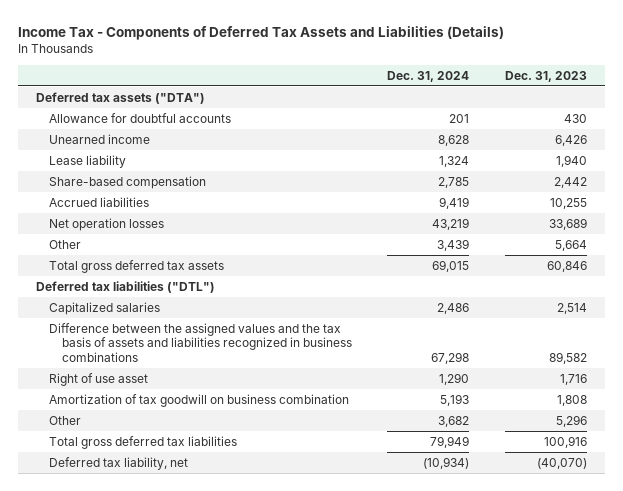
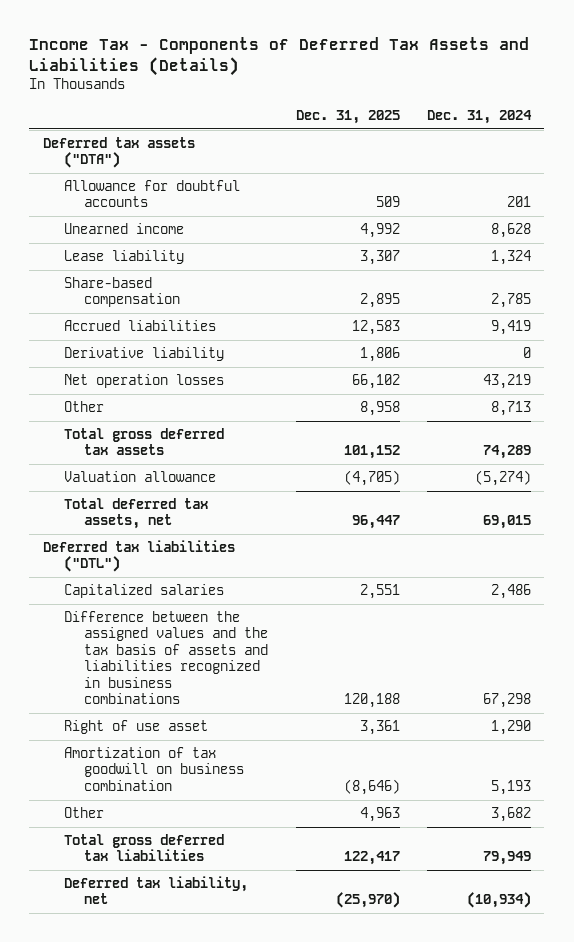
[504,70,587,82] Dec. 31, 2023 -> none
none -> [295,110,400,125] Dec. 31, 2025
none -> [63,347,224,362] Derivative liability
[437,238,470,251] 3,439 -> [490,401,531,417] 8,713
[432,259,470,272] 69,015 -> [482,445,531,460] 74,289
none -> [63,471,216,483] Valuation allowance
none -> [63,498,208,530] Total deferred tax assets, net

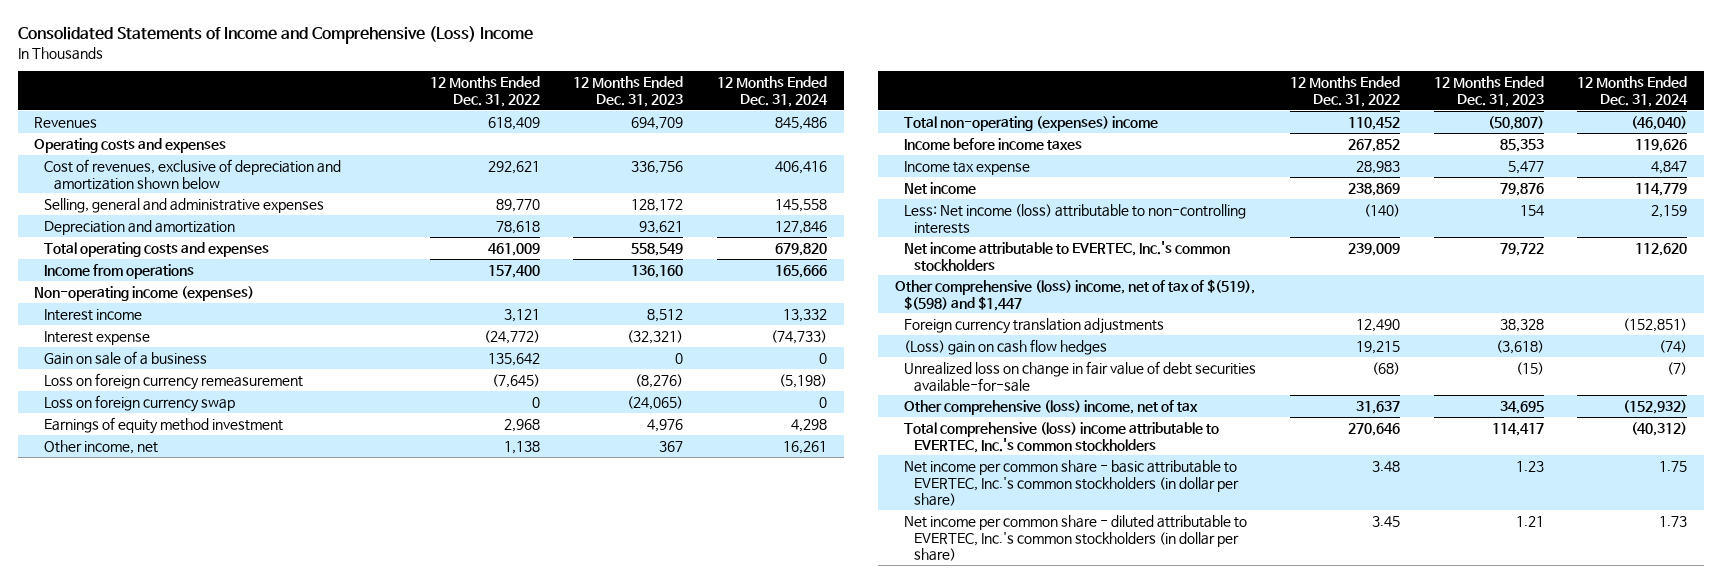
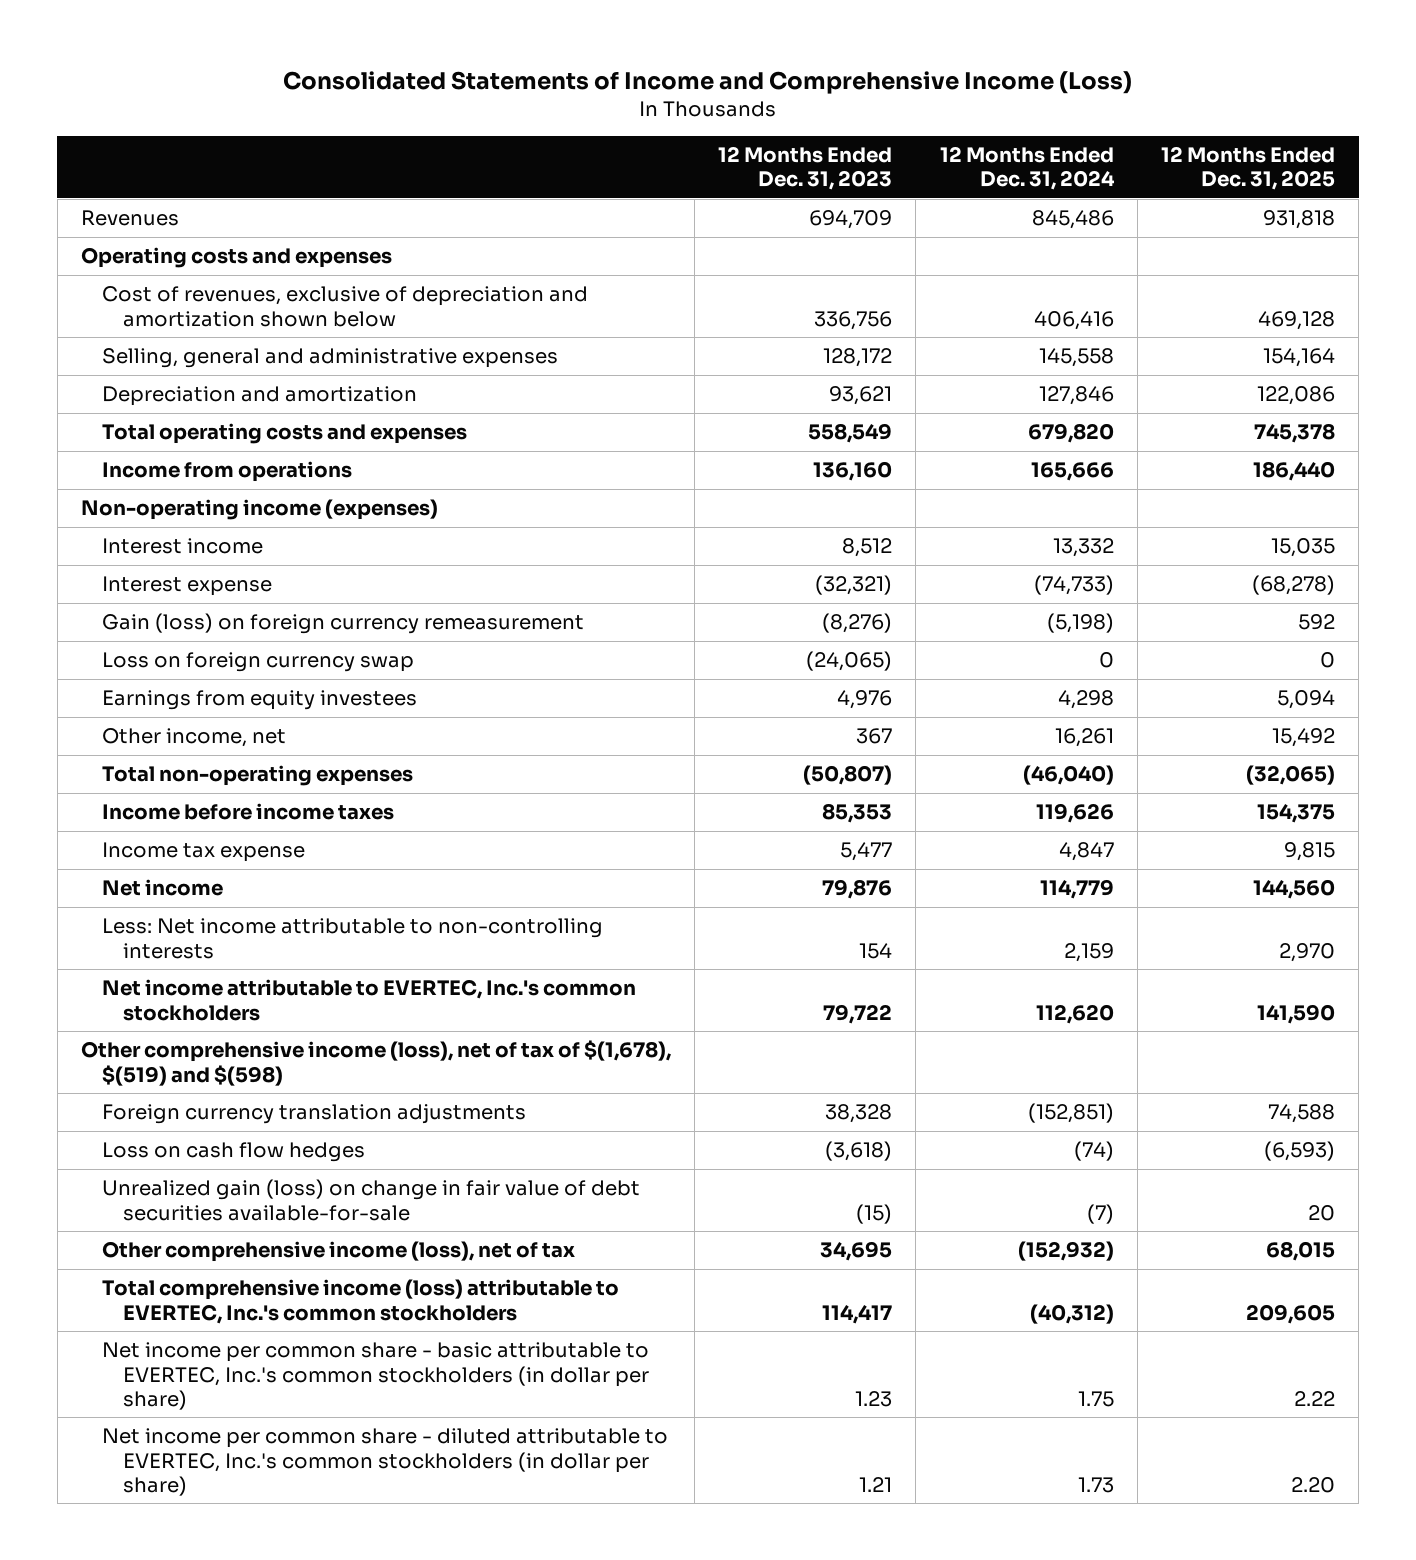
[17,26,533,45] Consolidated Statements of Income and Comprehensive (Loss) Income -> [282,70,1132,94] Consolidated Statements of Income and Comprehensive Income (Loss)
[429,76,540,107] 12 Months Ended Dec. 31, 2022 -> none
none -> [1161,146,1336,191] 12 Months Ended Dec. 31, 2025
[44,350,208,365] Gain on sale of a business -> none
[44,372,304,390] Loss on foreign currency remeasurement -> [101,613,584,635] Gain (loss) on foreign currency remeasurement
[44,416,284,434] Earnings of equity method investment -> [101,690,417,711] Earnings from equity investees
[904,115,1159,131] Total non-operating (expenses) income -> [101,765,413,787] Total non-operating expenses
[904,203,1247,234] Less: Net income (loss) attributable to non-controlling interests -> [101,918,603,959] Less: Net income attributable to non-controlling interests
[894,278,1255,311] Other comprehensive (loss) income, net of tax of $(519), $(598) and $1,447 -> [80,1040,671,1086] Other comprehensive income (loss), net of tax of $(1,678), $(519) and $(598)
[904,338,1108,355] (Loss) gain on cash flow hedges -> [101,1142,365,1163] Loss on cash flow hedges
[904,360,1257,392] Unrealized loss on change in fair value of debt securities available-for-sale -> [101,1179,640,1221] Unrealized gain (loss) on change in fair value of debt securities available-for-sale
[904,399,1199,415] Other comprehensive (loss) income, net of tax -> [101,1241,575,1263] Other comprehensive income (loss), net of tax
[904,421,1220,453] Total comprehensive (loss) income attributable to EVERTEC, Inc.'s common stockholders -> [101,1279,619,1324] Total comprehensive income (loss) attributable to EVERTEC, Inc.'s common stockholders

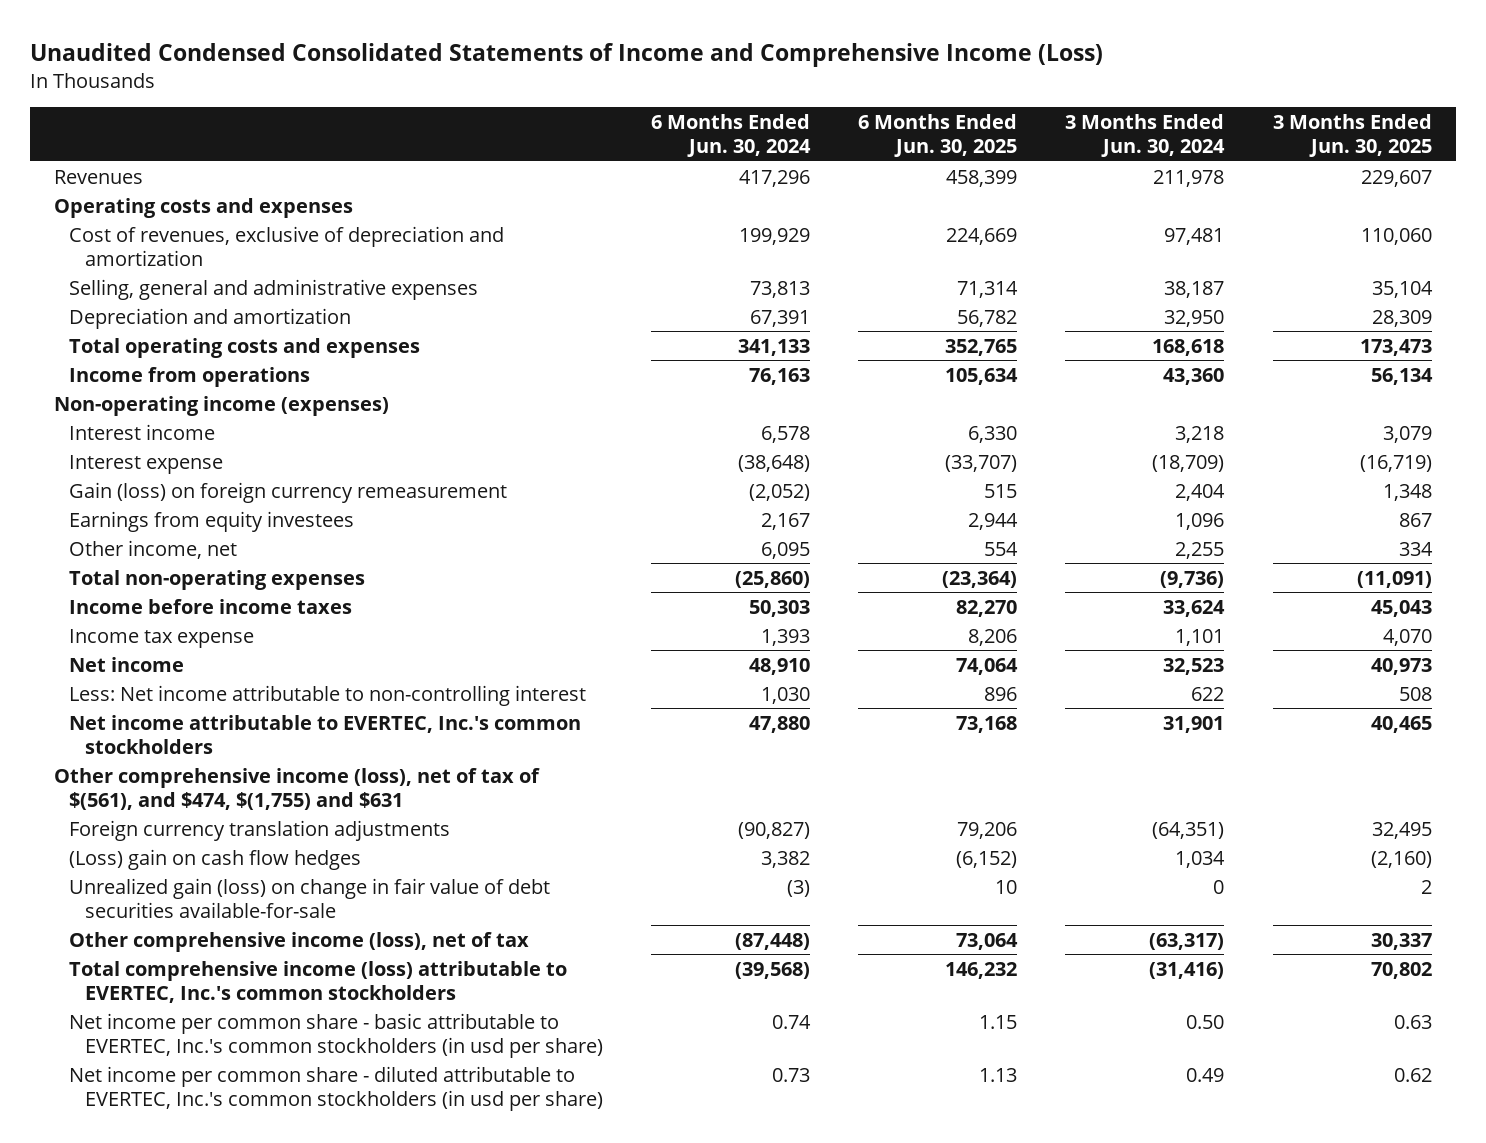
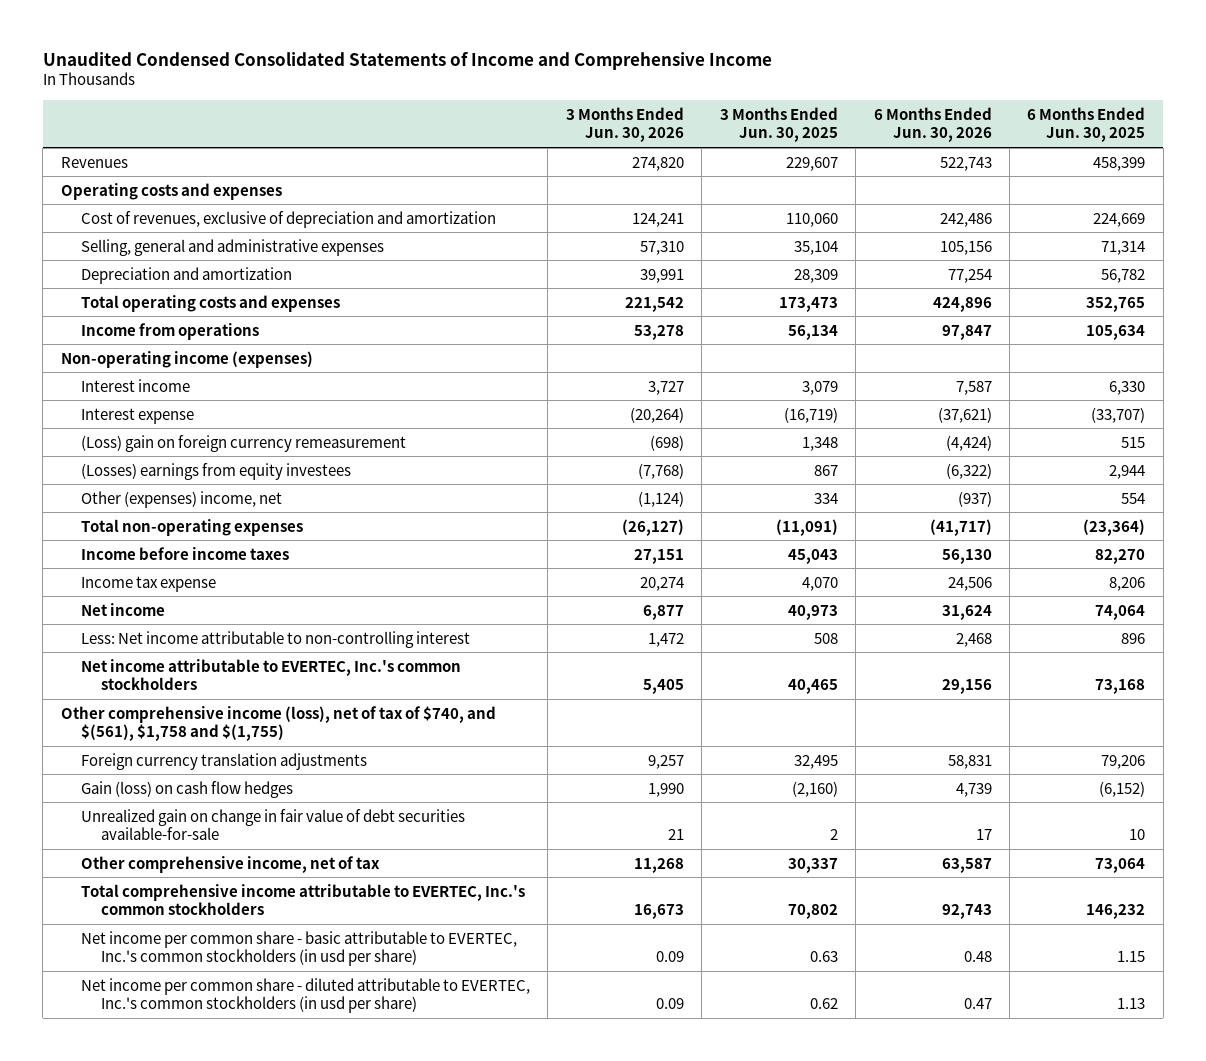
[30,42,1104,67] Unaudited Condensed Consolidated Statements of Income and Comprehensive Income (Loss) -> [42,51,772,70] Unaudited Condensed Consolidated Statements of Income and Comprehensive Income
[650,114,811,158] 6 Months Ended Jun. 30, 2024 -> none
[1065,114,1226,158] 3 Months Ended Jun. 30, 2024 -> none
none -> [565,106,684,143] 3 Months Ended Jun. 30, 2026
none -> [873,106,992,143] 6 Months Ended Jun. 30, 2026
[69,481,508,503] Gain (loss) on foreign currency remeasurement -> [81,434,407,452] (Loss) gain on foreign currency remeasurement
[69,510,355,532] Earnings from equity investees -> [81,462,352,480] (Losses) earnings from equity investees
[69,539,238,559] Other income, net -> [81,490,283,508] Other (expenses) income, net
[54,767,541,810] Other comprehensive income (loss), net of tax of $(561), and $474, $(1,755) and $631 -> [60,705,496,742] Other comprehensive income (loss), net of tax of $740, and $(561), $1,758 and $(1,755)
[69,848,362,870] (Loss) gain on cash flow hedges -> [81,780,294,798] Gain (loss) on cash flow hedges
[69,877,551,918] Unrealized gain (loss) on change in fair value of debt securities available-for-sale -> [81,808,466,841] Unrealized gain on change in fair value of debt securities available-for-sale
[69,931,530,952] Other comprehensive income (loss), net of tax -> [81,855,381,873] Other comprehensive income, net of tax
[69,960,568,1003] Total comprehensive income (loss) attributable to EVERTEC, Inc.'s common stockholders -> [81,883,526,916] Total comprehensive income attributable to EVERTEC, Inc.'s common stockholders

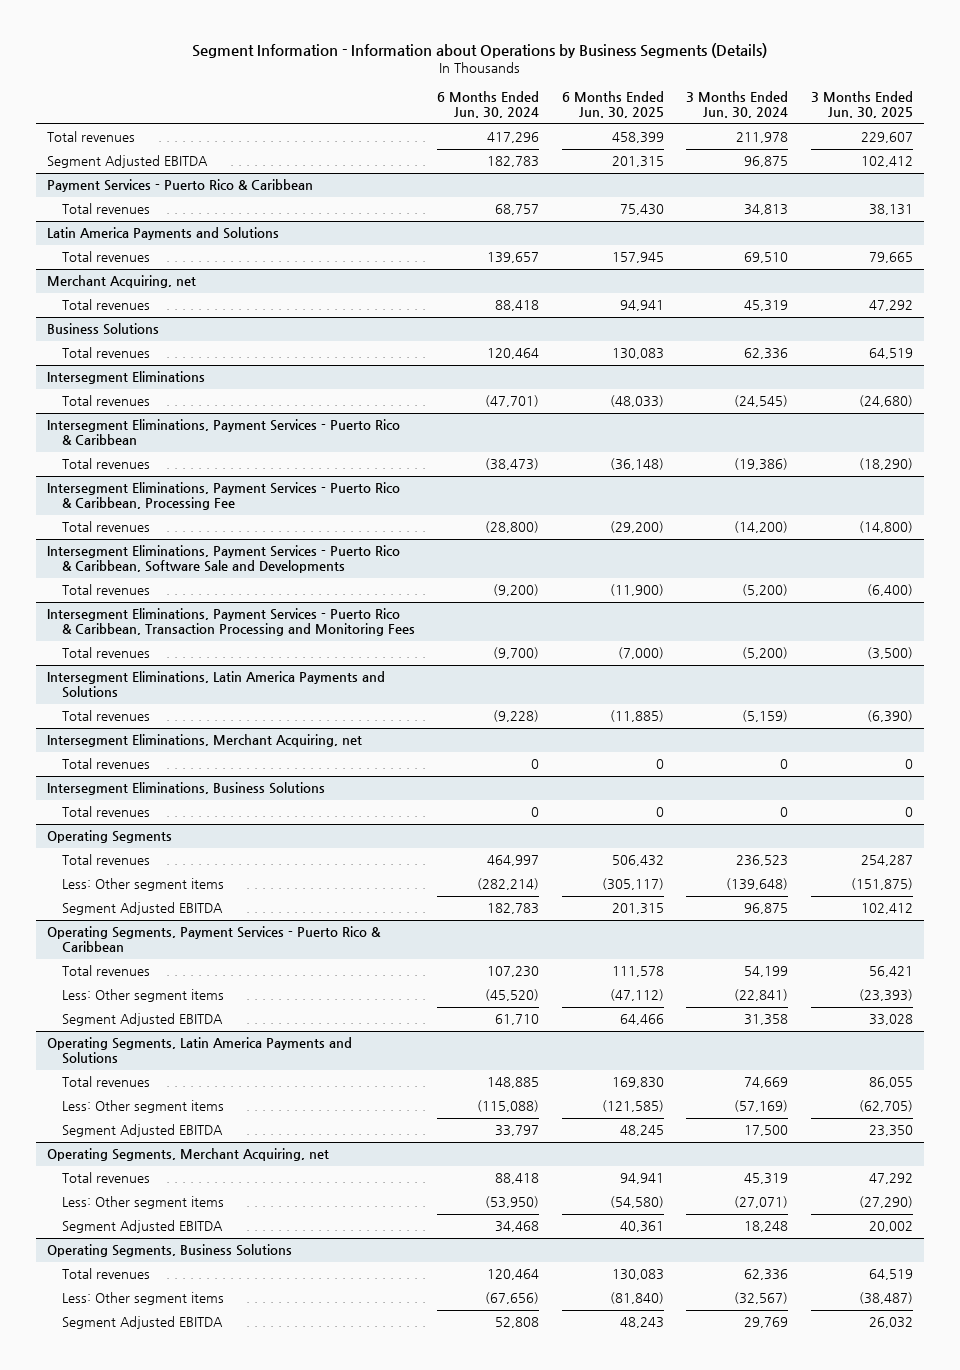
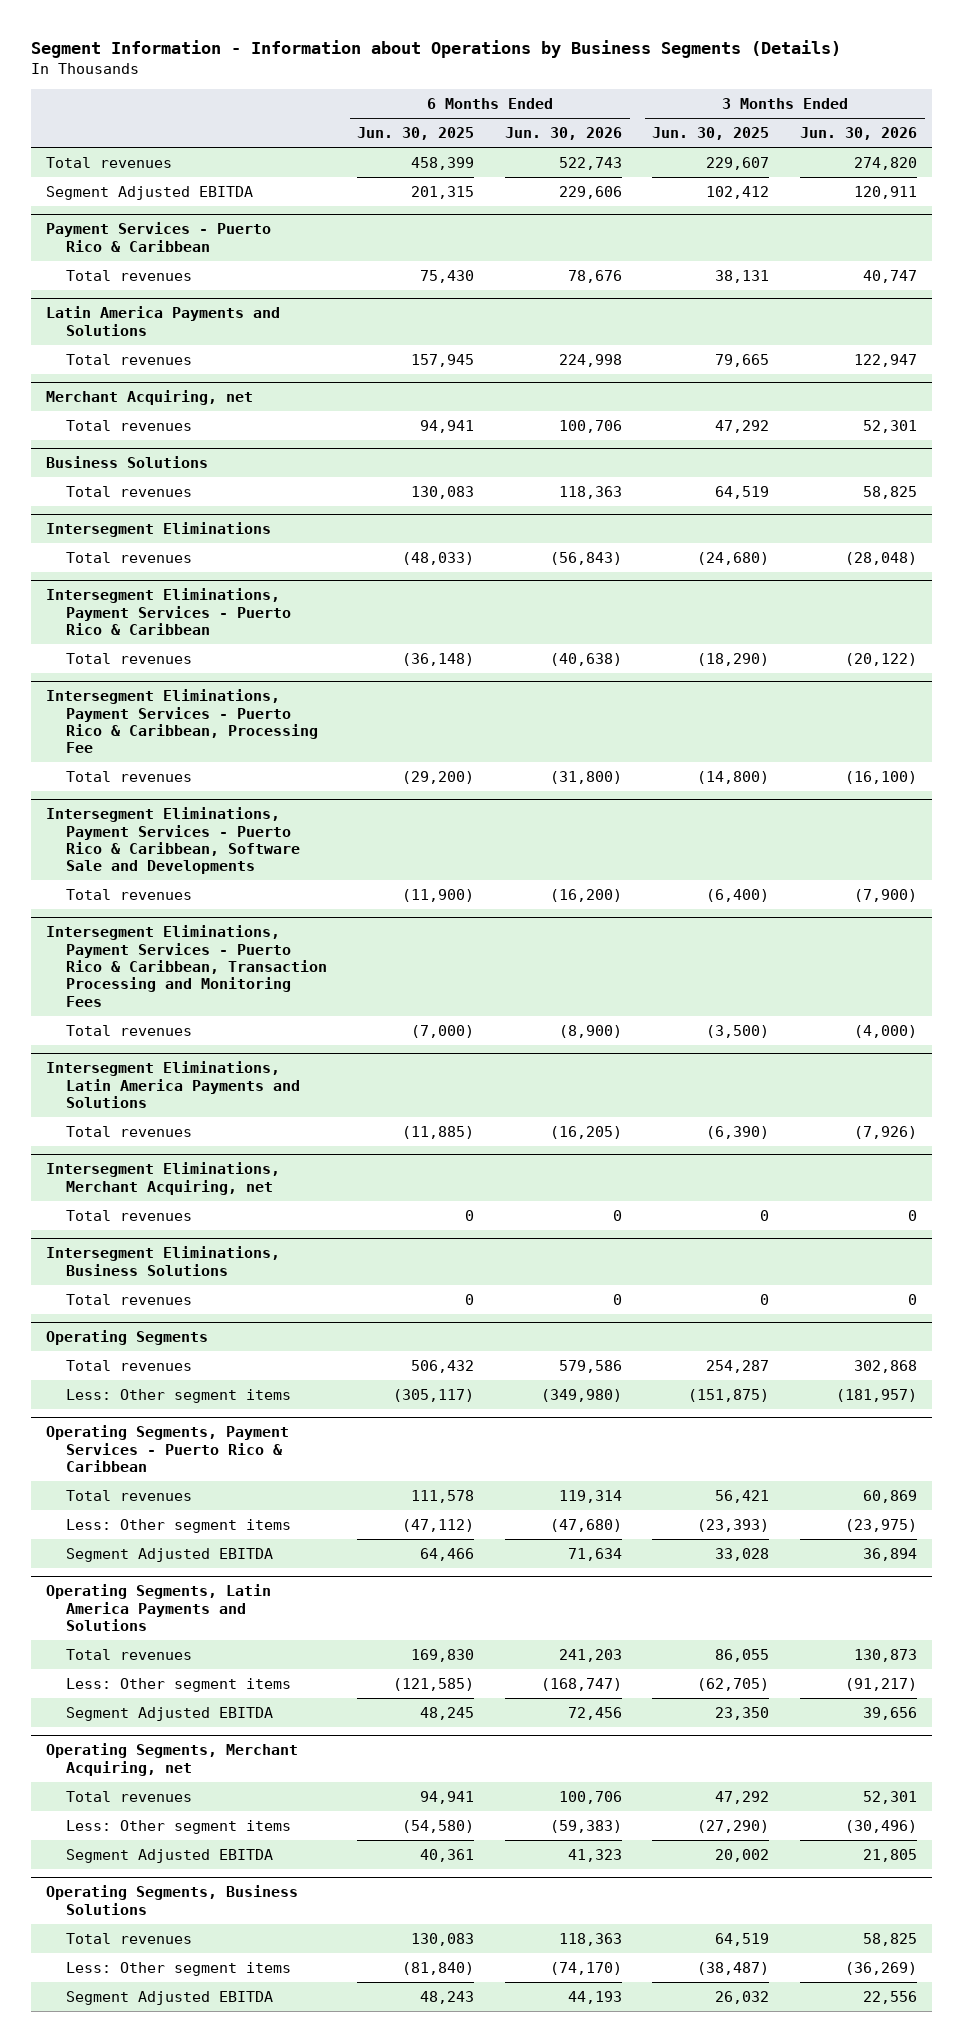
[437,91,540,119] 6 Months Ended Jun. 30, 2024 -> none
[686,91,789,119] 3 Months Ended Jun. 30, 2024 -> none
none -> [504,127,622,141] Jun. 30, 2026
none -> [799,127,917,141] Jun. 30, 2026
[61,902,223,916] Segment Adjusted EBITDA -> none

